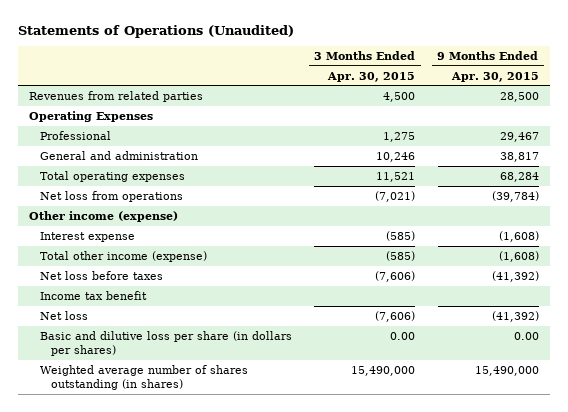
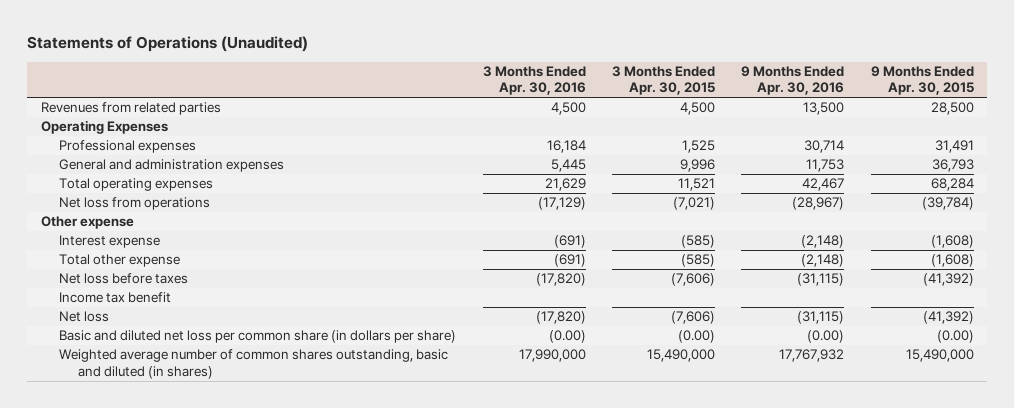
none -> [482,66,586,96] 3 Months Ended Apr. 30, 2016
none -> [741,66,845,96] 9 Months Ended Apr. 30, 2016
[39,130,111,140] Professional -> [59,140,197,154] Professional expenses
[383,131,416,142] 1,275 -> [682,140,716,154] 1,525
[499,131,539,142] 29,467 -> [934,140,974,154] 31,491
[39,150,198,160] General and administration -> [59,159,285,173] General and administration expenses
[376,151,416,162] 10,246 -> [680,159,716,173] 9,996
[499,151,539,162] 38,817 -> [931,159,974,173] 36,793
[28,210,178,222] Other income (expense) -> [40,216,134,230] Other expense
[39,250,207,262] Total other income (expense) -> [59,254,181,268] Total other expense
[39,330,292,356] Basic and dilutive loss per share (in dollars per shares) -> [59,330,457,344] Basic and diluted net loss per common share (in dollars per share)
[390,331,416,340] 0.00 -> [678,330,716,344] (0.00)
[513,331,539,340] 0.00 -> [936,330,974,344] (0.00)
[39,364,248,390] Weighted average number of shares outstanding (in shares) -> [59,349,449,379] Weighted average number of common shares outstanding, basic and diluted (in shares)

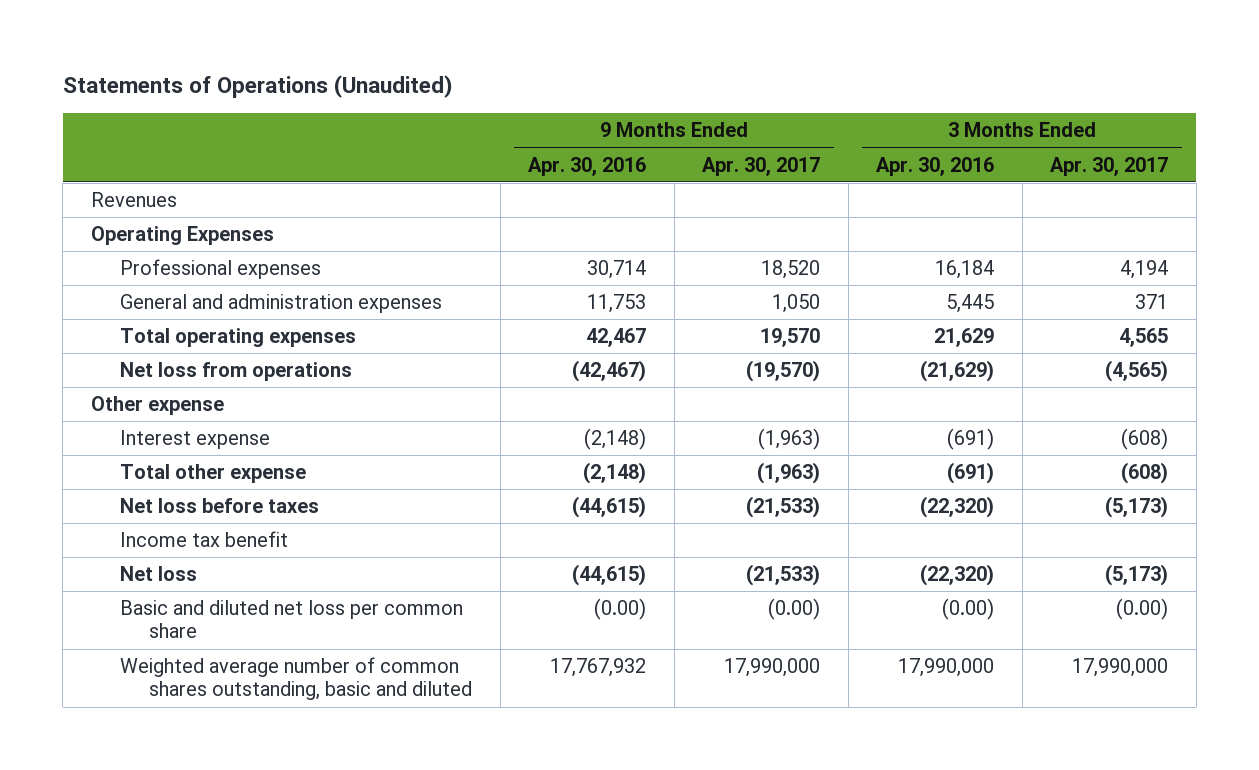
[612,66,716,96] 3 Months Ended Apr. 30, 2015 -> none
[870,66,974,96] 9 Months Ended Apr. 30, 2015 -> none
none -> [702,156,821,176] Apr. 30, 2017
none -> [1050,156,1169,176] Apr. 30, 2017
[40,102,221,116] Revenues from related parties -> none
none -> [90,192,177,208] Revenues
[537,197,586,211] (17,129) -> [920,360,995,383] (21,629)
[792,197,845,211] (28,967) -> [572,360,647,383] (42,467)
[535,273,586,287] (17,820) -> [920,496,995,519] (22,320)
[797,273,845,287] (31,115) -> [572,496,647,519] (44,615)
[535,311,586,325] (17,820) -> [920,564,995,587] (22,320)
[797,311,845,325] (31,115) -> [572,564,647,587] (44,615)
[59,330,457,344] Basic and diluted net loss per common share (in dollars per share) -> [119,600,463,639] Basic and diluted net loss per common share
[59,349,449,379] Weighted average number of common shares outstanding, basic and diluted (in shares) -> [119,657,473,701] Weighted average number of common shares outstanding, basic and diluted

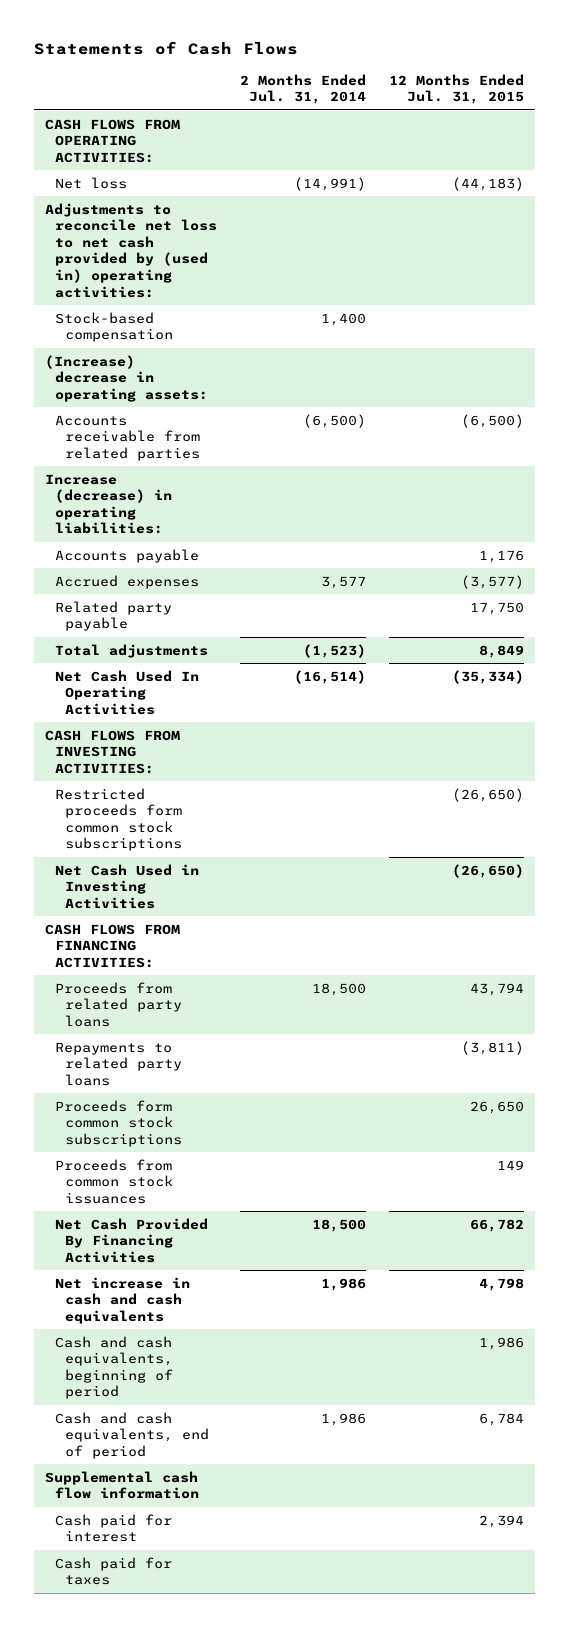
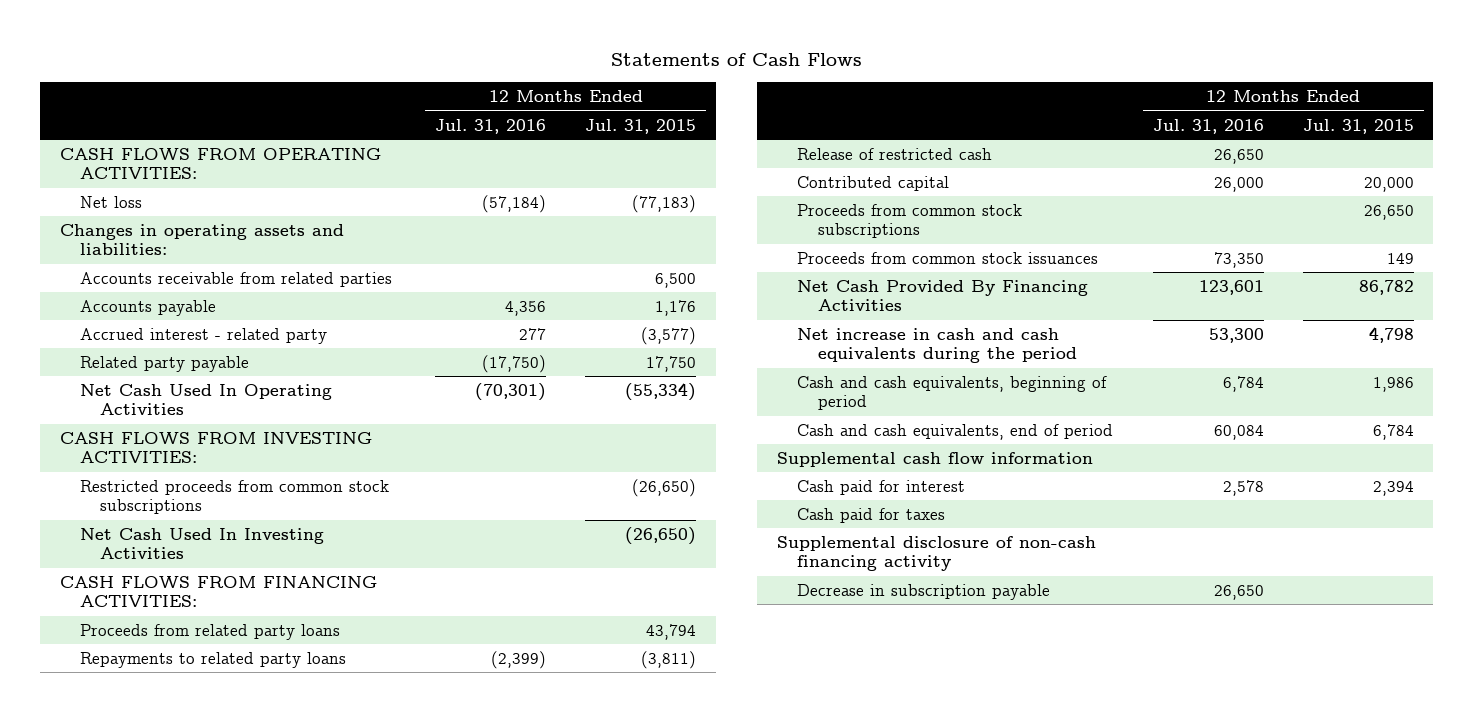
[240,73,367,105] 2 Months Ended Jul. 31, 2014 -> none
none -> [435,118,547,134] Jul. 31, 2016
[45,202,218,298] Adjustments to reconcile net loss to net cash provided by (used in) operating activities: -> none
[55,311,174,343] Stock-based compensation -> none
[45,354,209,402] (Increase) decrease in operating assets: -> none
[45,473,173,535] Increase (decrease) in operating liabilities: -> none
[451,176,524,191] (44,183) -> [632,194,697,213] (77,183)
none -> [59,223,344,256] Changes in operating assets and liabilities:
[460,413,524,428] (6,500) -> [655,272,697,288] 6,500
[55,574,200,589] Accrued expenses -> [79,327,327,344] Accrued interest - related party
[55,643,209,658] Total adjustments -> none
[451,669,524,684] (35,334) -> [625,382,697,401] (55,334)
[55,787,183,852] Restricted proceeds form common stock subscriptions -> [79,479,389,515] Restricted proceeds from common stock subscriptions
[55,863,200,909] Net Cash Used in Investing Activities -> [79,527,324,560] Net Cash Used In Investing Activities
none -> [797,147,993,160] Release of restricted cash
none -> [797,175,950,191] Contributed capital
[55,1099,183,1147] Proceeds form common stock subscriptions -> [797,203,1023,239] Proceeds from common stock subscriptions
[469,1218,524,1232] 66,782 -> [1358,279,1414,295] 86,782
[55,1276,191,1324] Net increase in cash and cash equivalents -> [797,327,1077,364] Net increase in cash and cash equivalents during the period
none -> [777,535,1097,572] Supplemental disclosure of non-cash financing activity
none -> [797,583,1051,600] Decrease in subscription payable

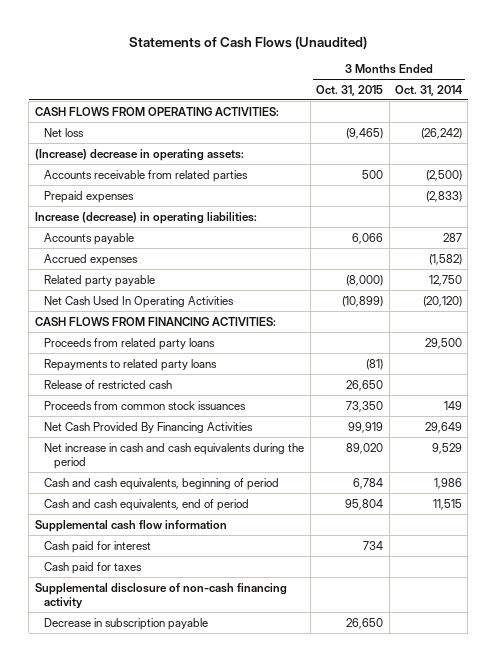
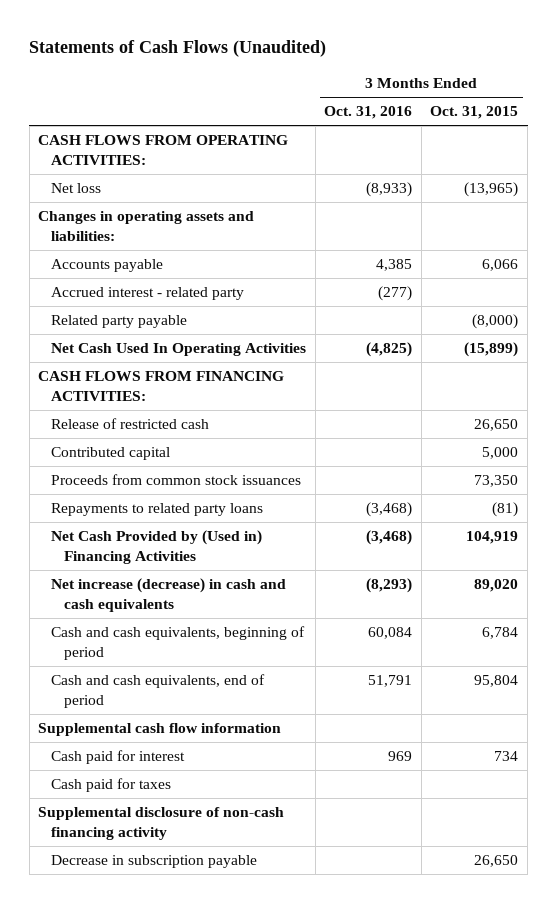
[395,84,464,96] Oct. 31, 2014 -> none
none -> [324,106,413,120] Oct. 31, 2016
[34,148,244,161] (Increase) decrease in operating assets: -> none
[44,169,249,182] Accounts receivable from related parties -> none
[44,190,135,203] Prepaid expenses -> none
[34,211,257,224] Increase (decrease) in operating liabilities: -> none
[346,127,384,139] (9,465) -> [464,182,519,198] (13,965)
none -> [38,211,255,241] Changes in operating assets and liabilities:
[44,253,139,266] Accrued expenses -> none
none -> [51,287,245,301] Accrued interest - related party
[342,295,384,307] (10,899) -> [464,342,519,358] (15,899)
[44,337,216,350] Proceeds from related party loans -> none
none -> [51,447,171,461] Contributed capital
[44,358,218,371] Repayments to related party loans -> [51,503,264,517] Repayments to related party loans
[44,421,254,433] Net Cash Provided By Financing Activities -> [51,530,263,564] Net Cash Provided by (Used in) Financing Activities
[348,421,384,433] 99,919 -> [466,531,519,545] 104,919
[44,442,305,469] Net increase in cash and cash equivalents during the period -> [51,578,287,612] Net increase (decrease) in cash and cash equivalents

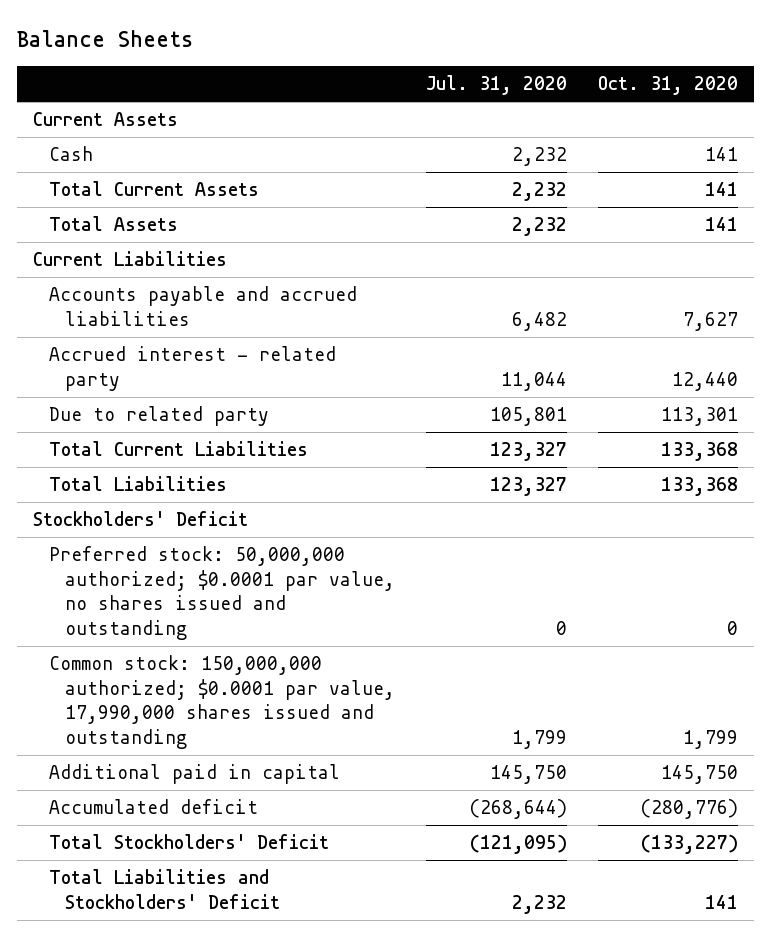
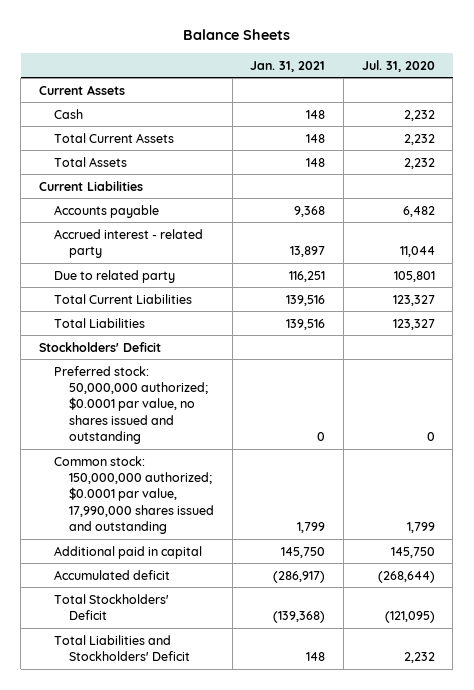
[598,76,739,96] Oct. 31, 2020 -> none
none -> [250,60,326,72] Jan. 31, 2021
[48,286,357,326] Accounts payable and accrued liabilities -> [54,204,160,218] Accounts payable

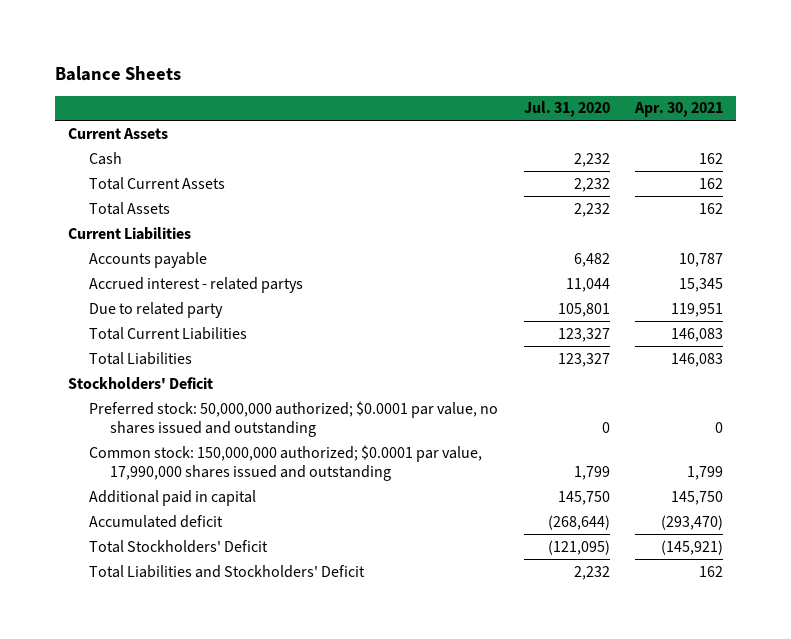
[250,60,326,72] Jan. 31, 2021 -> none
none -> [634,102,724,118] Apr. 30, 2021
[54,228,204,258] Accrued interest - related party -> [89,276,304,293] Accrued interest - related partys

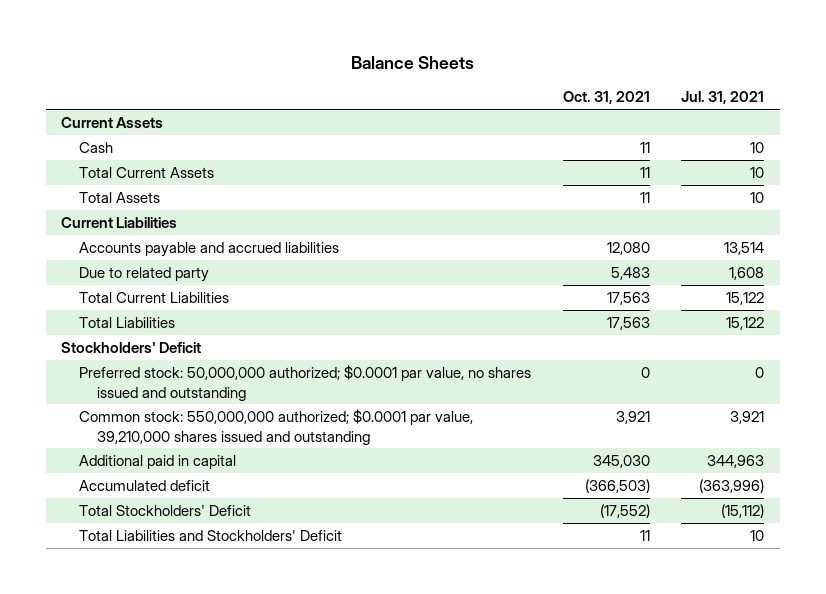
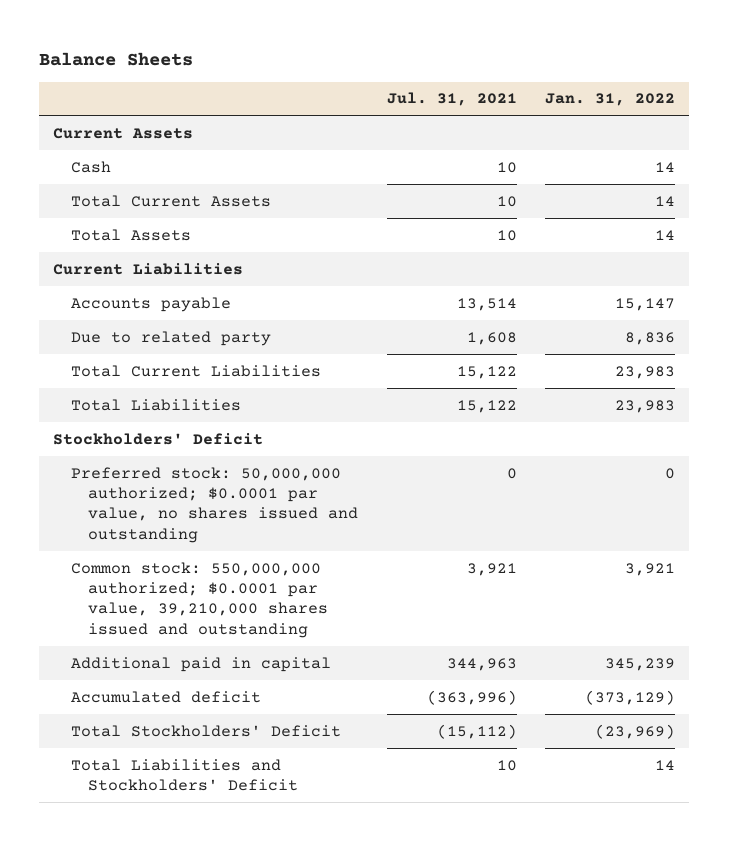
[562,91,650,105] Oct. 31, 2021 -> none
none -> [545,93,676,107] Jan. 31, 2022
[79,241,340,257] Accounts payable and accrued liabilities -> [70,296,231,312] Accounts payable

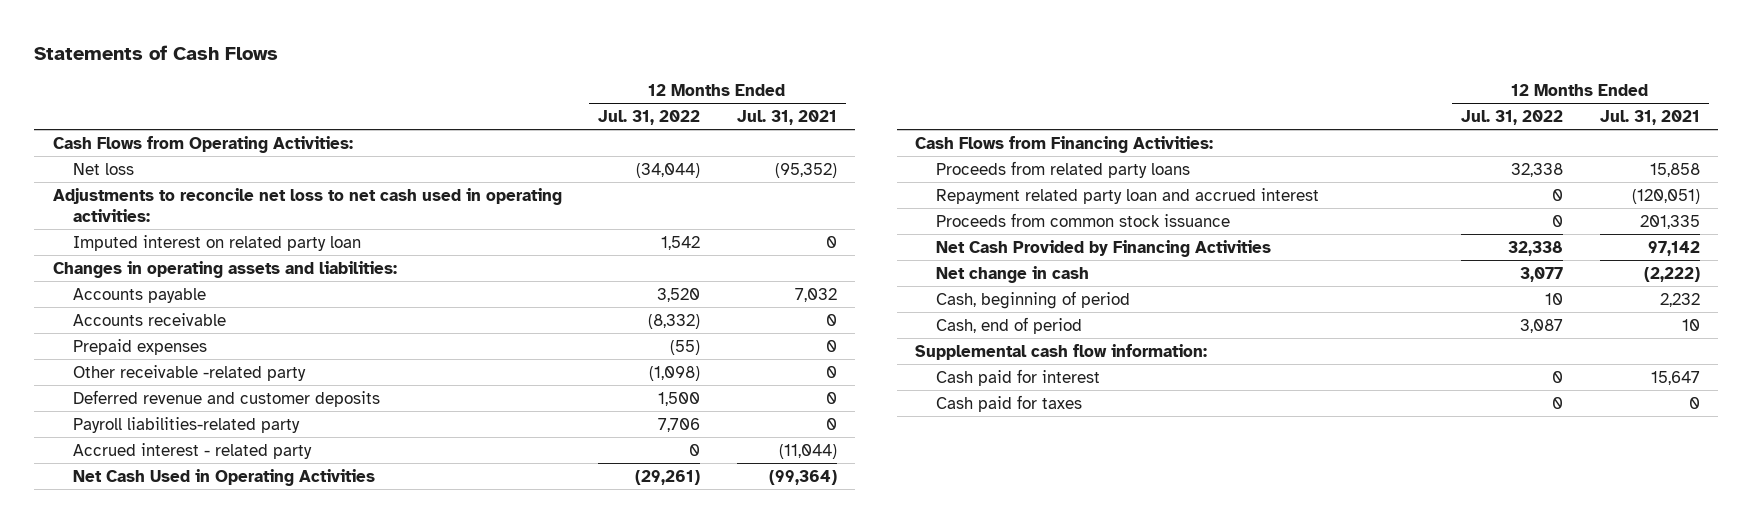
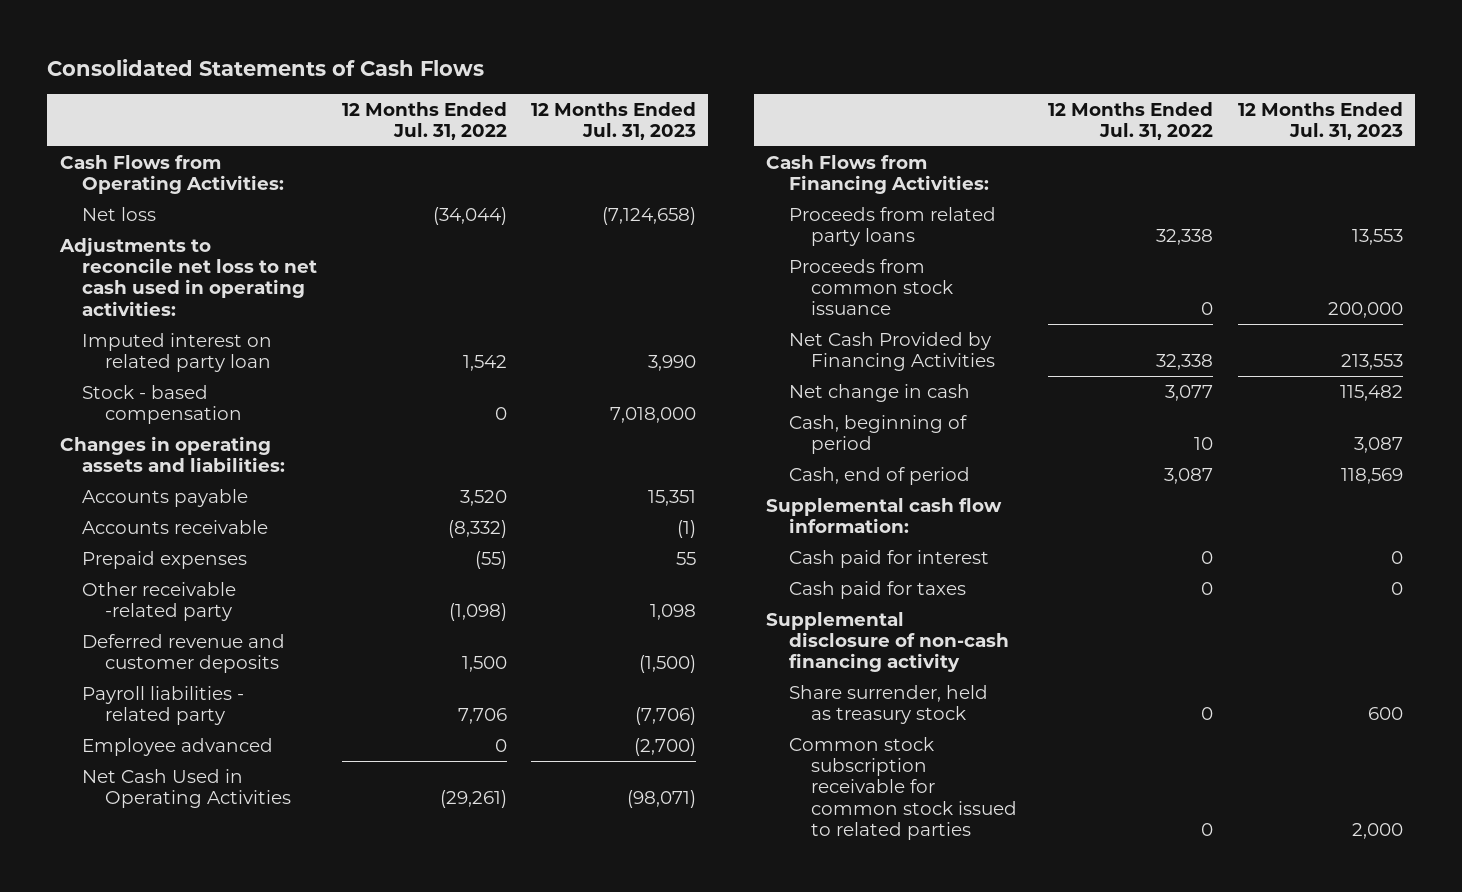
[34,45,279,61] Statements of Cash Flows -> [47,58,485,76] Consolidated Statements of Cash Flows
[736,109,837,125] Jul. 31, 2021 -> none
none -> [531,101,697,140] 12 Months Ended Jul. 31, 2023
none -> [82,384,242,425] Stock - based compensation
[73,442,313,459] Accrued interest - related party -> none
[73,416,301,433] Payroll liabilities-related party -> [82,685,245,726] Payroll liabilities - related party
none -> [82,737,274,756] Employee advanced
[935,187,1319,204] Repayment related party loan and accrued interest -> none
none -> [766,611,1009,673] Supplemental disclosure of non-cash financing activity
none -> [788,684,988,725] Share surrender, held as treasury stock
none -> [788,736,1018,841] Common stock subscription receivable for common stock issued to related parties

